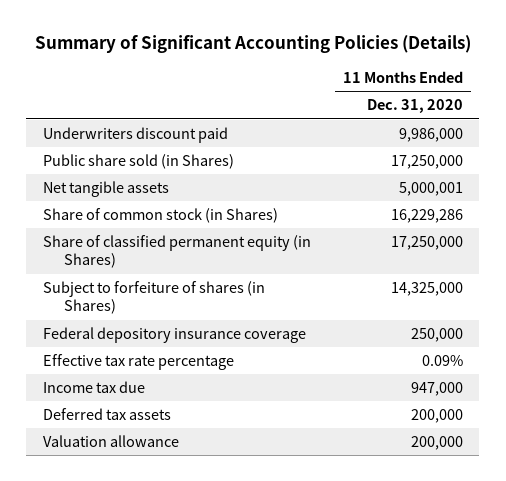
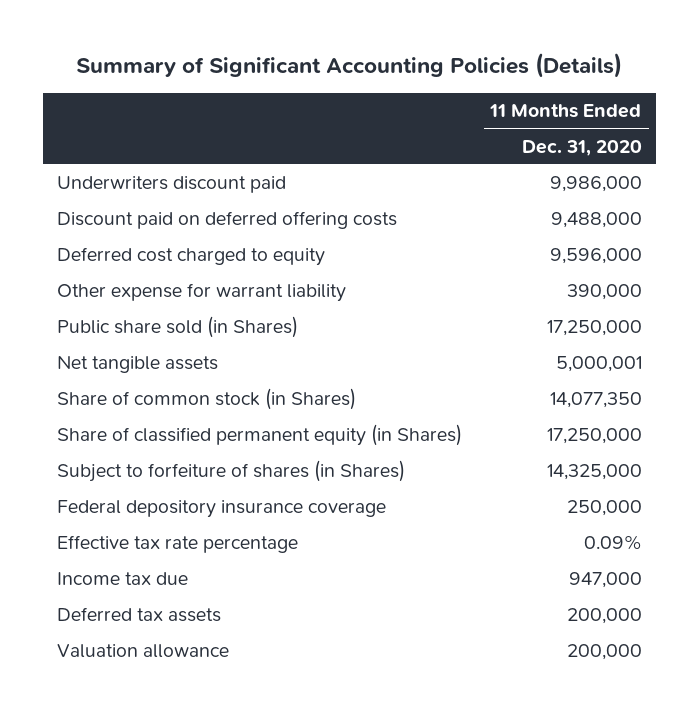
none -> [57,211,398,230] Discount paid on deferred offering costs
none -> [57,247,326,267] Deferred cost charged to equity
none -> [57,283,347,303] Other expense for warrant liability
[390,209,463,224] 16,229,286 -> [549,392,642,409] 14,077,350

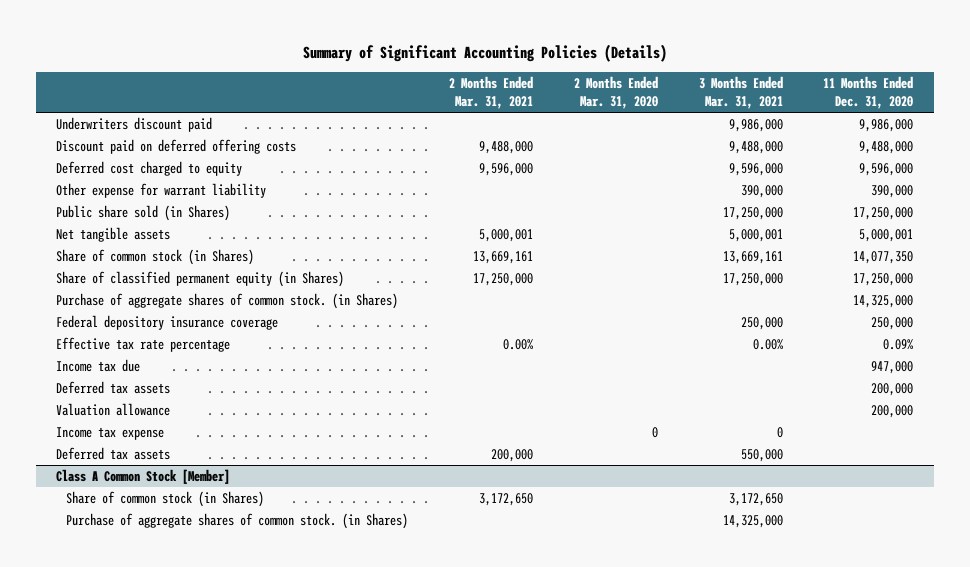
none -> [449,75,534,110] 2 Months Ended Mar. 31, 2021
none -> [573,75,658,110] 2 Months Ended Mar. 31, 2020
none -> [698,75,783,110] 3 Months Ended Mar. 31, 2021
[57,460,406,483] Subject to forfeiture of shares (in Shares) -> [56,292,399,309] Purchase of aggregate shares of common stock. (in Shares)
none -> [56,426,165,440] Income tax expense
none -> [56,446,171,460] Deferred tax assets
none -> [56,468,231,484] Class A Common Stock [Member]
none -> [66,490,265,507] Share of common stock (in Shares)
none -> [66,512,409,529] Purchase of aggregate shares of common stock. (in Shares)

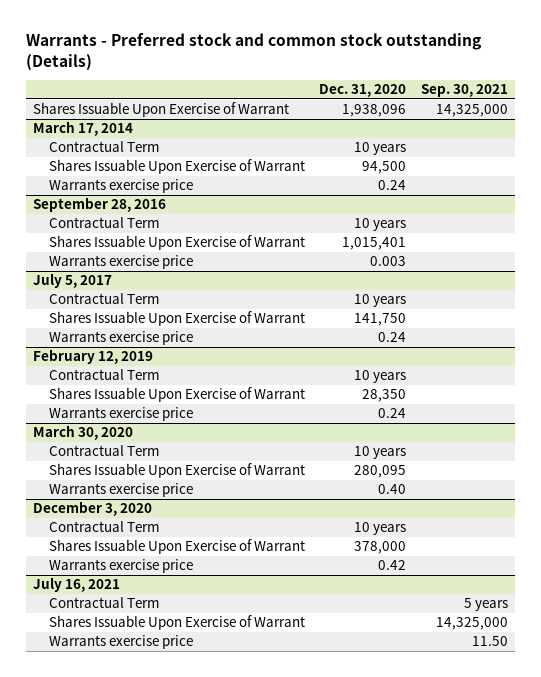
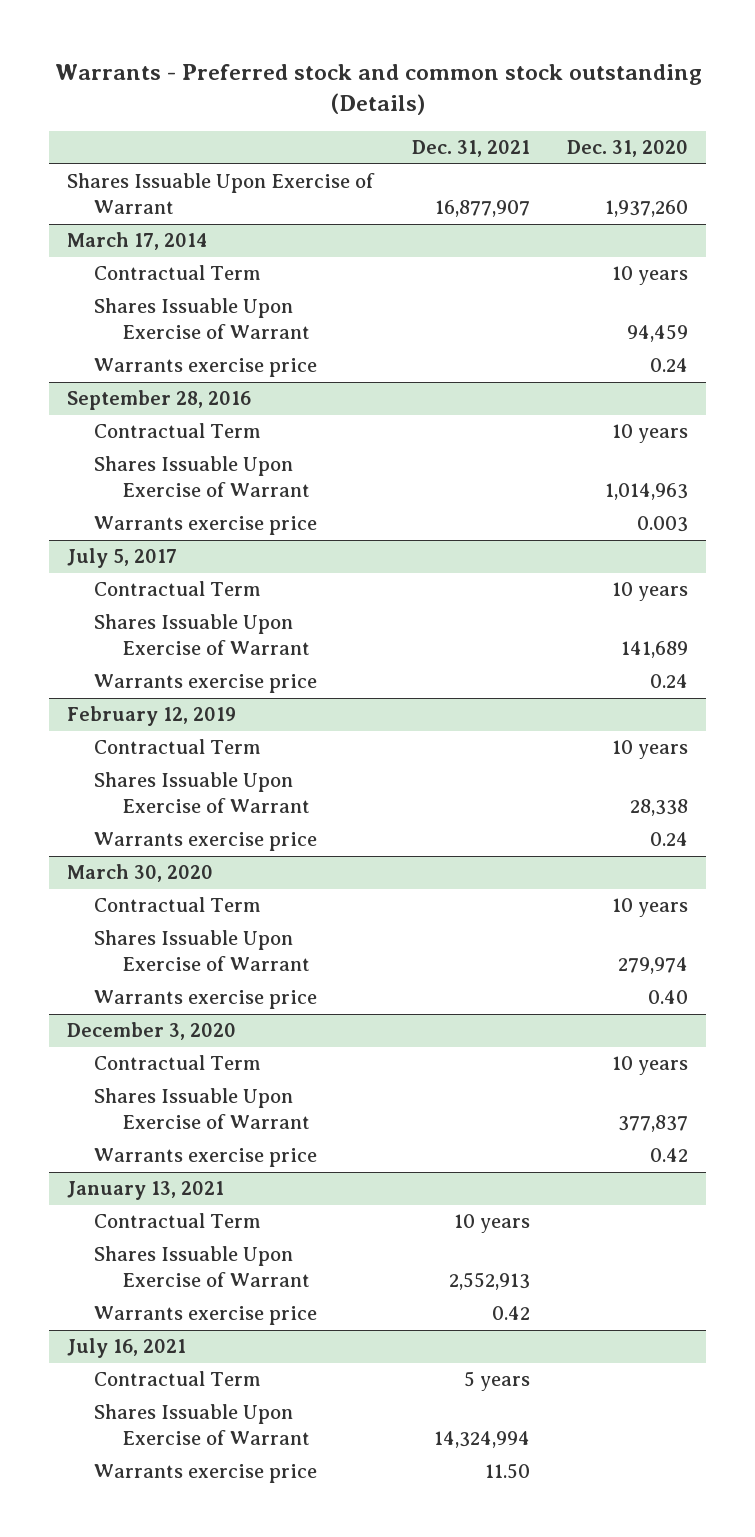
[420,84,508,98] Sep. 30, 2021 -> none
none -> [411,140,530,158] Dec. 31, 2021
[342,104,407,118] 1,938,096 -> [604,200,688,218] 1,937,260
[362,161,407,175] 94,500 -> [626,324,688,343] 94,459
[342,237,407,251] 1,015,401 -> [604,483,688,501] 1,014,963
[354,313,407,327] 141,750 -> [620,641,688,659] 141,689
[362,389,407,403] 28,350 -> [629,799,688,817] 28,338
[354,465,407,479] 280,095 -> [617,957,688,975] 279,974
[354,541,407,555] 378,000 -> [617,1115,688,1133] 377,837
none -> [67,1181,225,1201] January 13, 2021
none -> [94,1213,262,1229] Contractual Term
none -> [94,1246,310,1288] Shares Issuable Upon Exercise of Warrant
none -> [94,1306,318,1326] Warrants exercise price

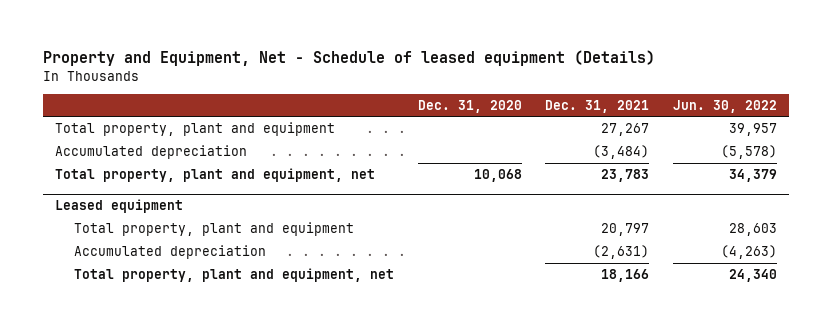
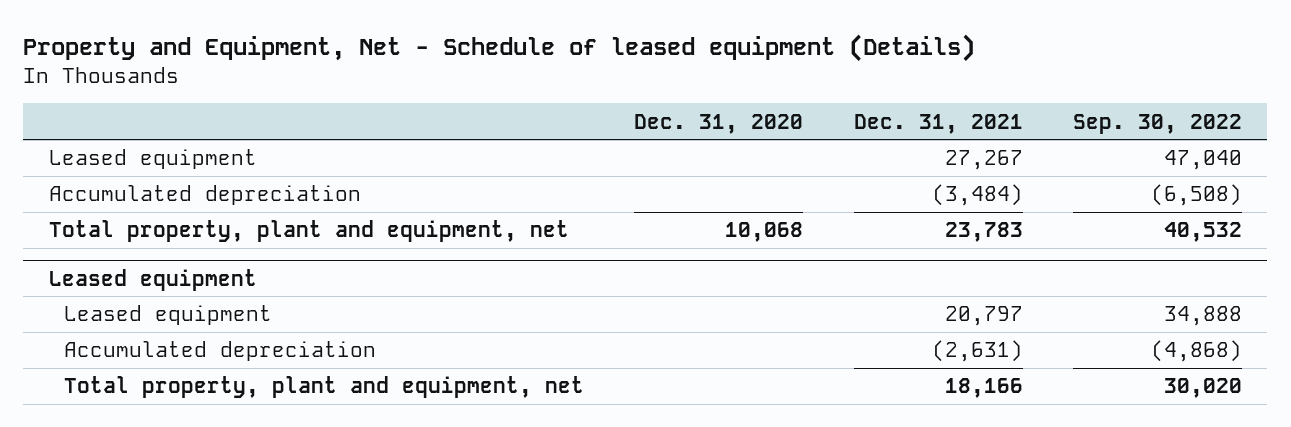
[673,99,778,113] Jun. 30, 2022 -> none
none -> [1072,113,1242,134] Sep. 30, 2022
[54,122,335,137] Total property, plant and equipment -> [48,149,257,170] Leased equipment
[73,222,354,237] Total property, plant and equipment -> [63,305,272,326] Leased equipment

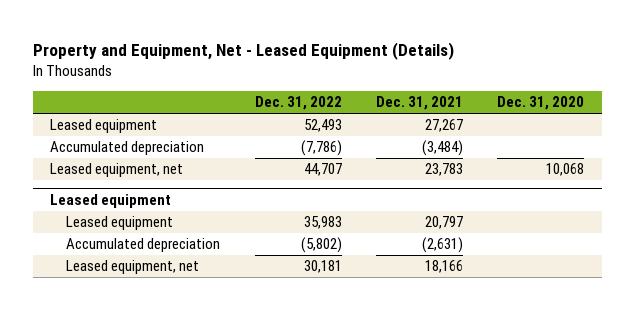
[23,34,976,63] Property and Equipment, Net - Schedule of leased equipment (Details) -> [33,42,455,61] Property and Equipment, Net - Leased Equipment (Details)
[1072,113,1242,134] Sep. 30, 2022 -> none
none -> [254,96,342,111] Dec. 31, 2022
[48,220,569,243] Total property, plant and equipment, net -> [50,163,184,178] Leased equipment, net
[63,376,584,399] Total property, plant and equipment, net -> [66,260,200,275] Leased equipment, net

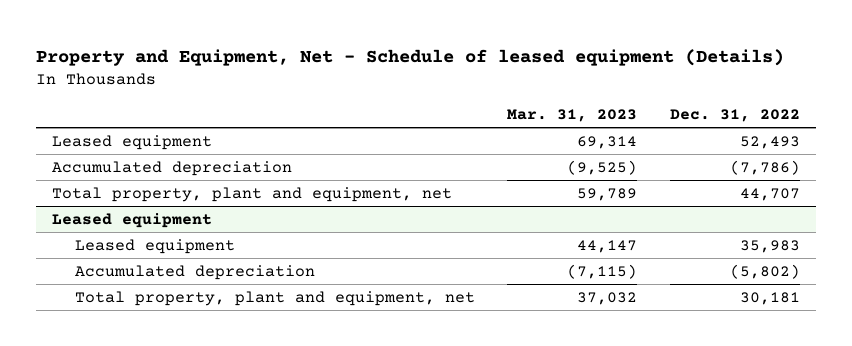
[33,42,455,61] Property and Equipment, Net - Leased Equipment (Details) -> [35,48,784,66] Property and Equipment, Net - Schedule of leased equipment (Details)
[376,96,464,111] Dec. 31, 2021 -> none
[497,96,585,111] Dec. 31, 2020 -> none
none -> [507,108,638,122] Mar. 31, 2023
[50,163,184,178] Leased equipment, net -> [51,186,452,202] Total property, plant and equipment, net
[66,260,200,275] Leased equipment, net -> [74,290,475,306] Total property, plant and equipment, net

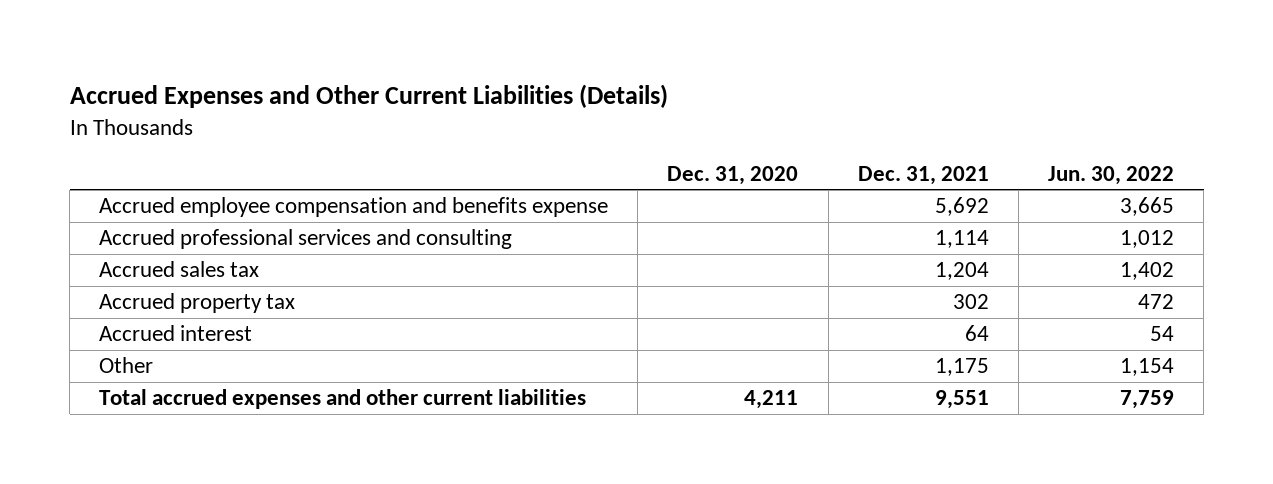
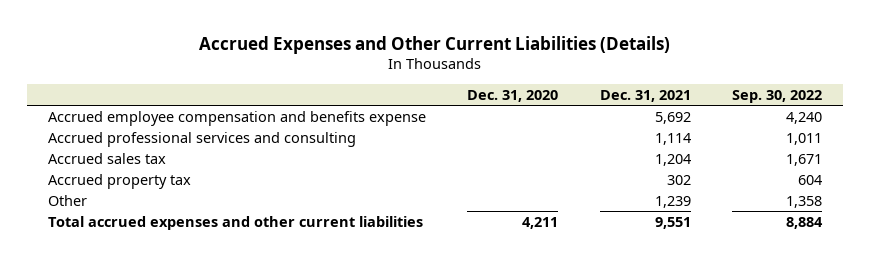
[1048,165,1175,185] Jun. 30, 2022 -> none
none -> [732,90,823,104] Sep. 30, 2022
[99,325,253,342] Accrued interest -> none
[934,358,989,377] 1,175 -> [654,195,691,208] 1,239

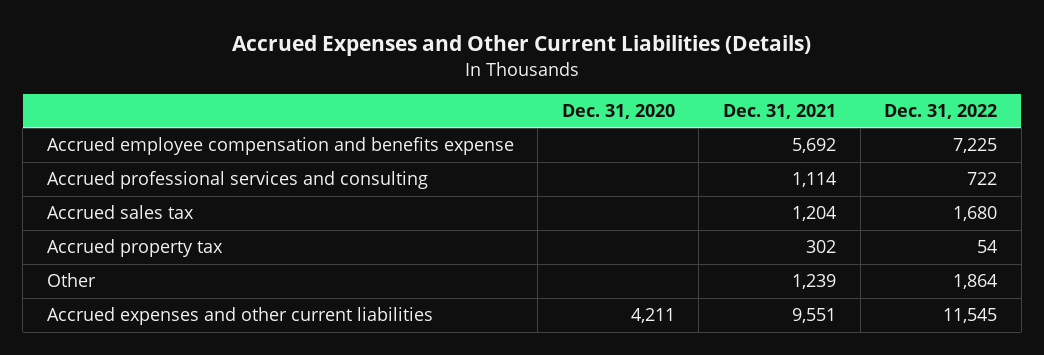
[732,90,823,104] Sep. 30, 2022 -> none
none -> [884,104,998,120] Dec. 31, 2022
[47,215,423,230] Total accrued expenses and other current liabilities -> [46,307,433,326] Accrued expenses and other current liabilities

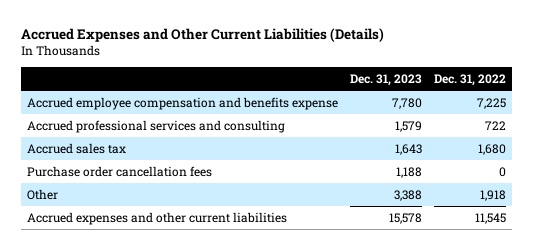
[561,104,675,120] Dec. 31, 2020 -> none
[723,104,837,120] Dec. 31, 2021 -> none
none -> [349,73,422,86] Dec. 31, 2023
[46,239,223,258] Accrued property tax -> none
none -> [26,165,212,177] Purchase order cancellation fees
[953,274,998,290] 1,864 -> [479,189,506,201] 1,918

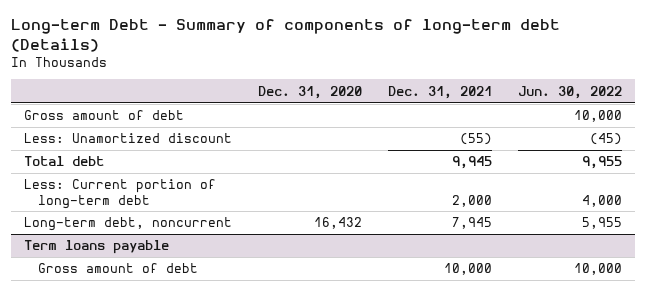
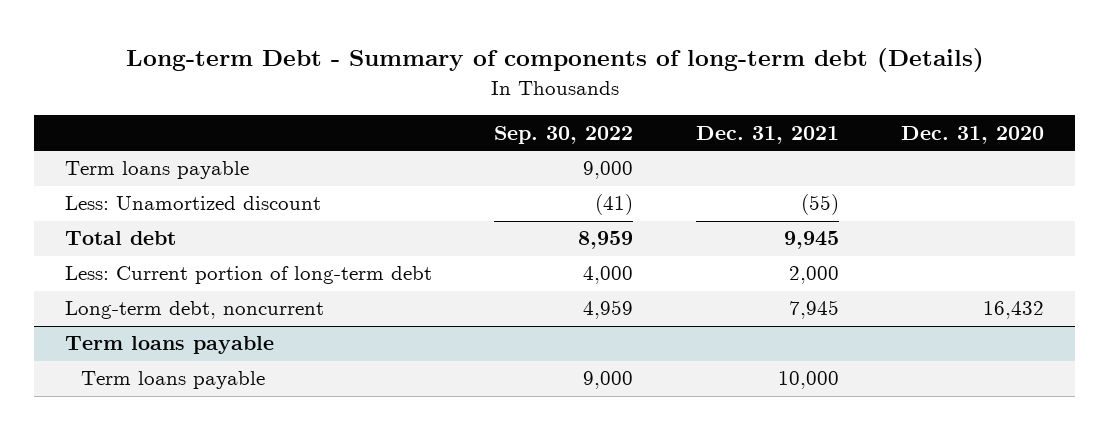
[518,85,623,99] Jun. 30, 2022 -> none
none -> [494,125,634,144] Sep. 30, 2022
[23,110,184,121] Gross amount of debt -> [65,161,250,180] Term loans payable
[37,263,198,274] Gross amount of debt -> [80,371,265,390] Term loans payable

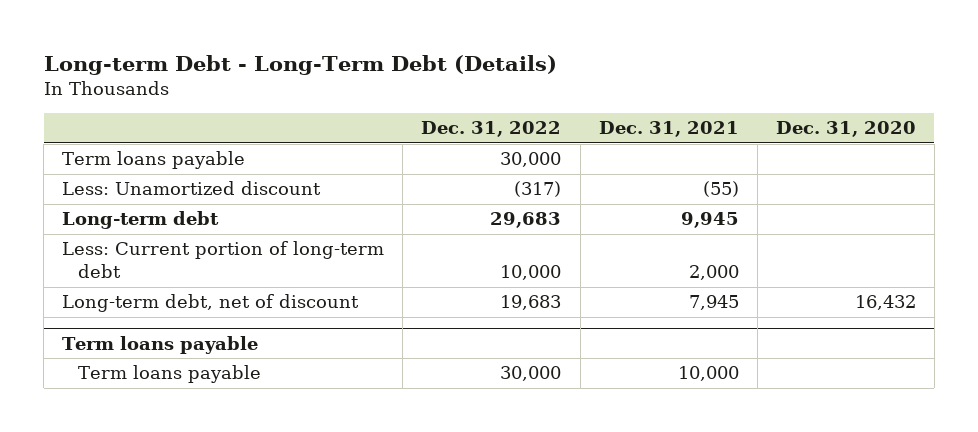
[125,48,984,73] Long-term Debt - Summary of components of long-term debt (Details) -> [43,55,557,76] Long-term Debt - Long-Term Debt (Details)
[494,125,634,144] Sep. 30, 2022 -> none
none -> [421,121,562,138] Dec. 31, 2022
[65,231,177,246] Total debt -> [62,211,220,230] Long-term debt
[65,301,325,320] Long-term debt, noncurrent -> [62,294,360,313] Long-term debt, net of discount

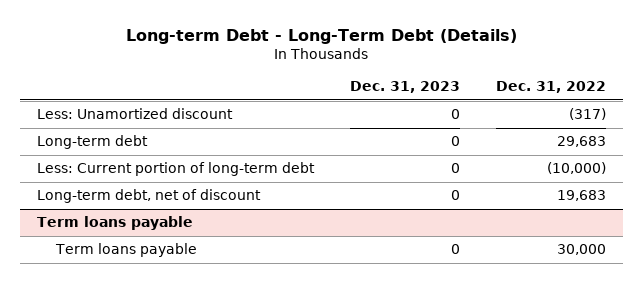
[598,121,739,138] Dec. 31, 2021 -> none
[775,121,916,138] Dec. 31, 2020 -> none
none -> [349,81,460,94] Dec. 31, 2023
[62,151,246,170] Term loans payable -> none
[500,265,562,281] 10,000 -> [546,162,606,175] (10,000)

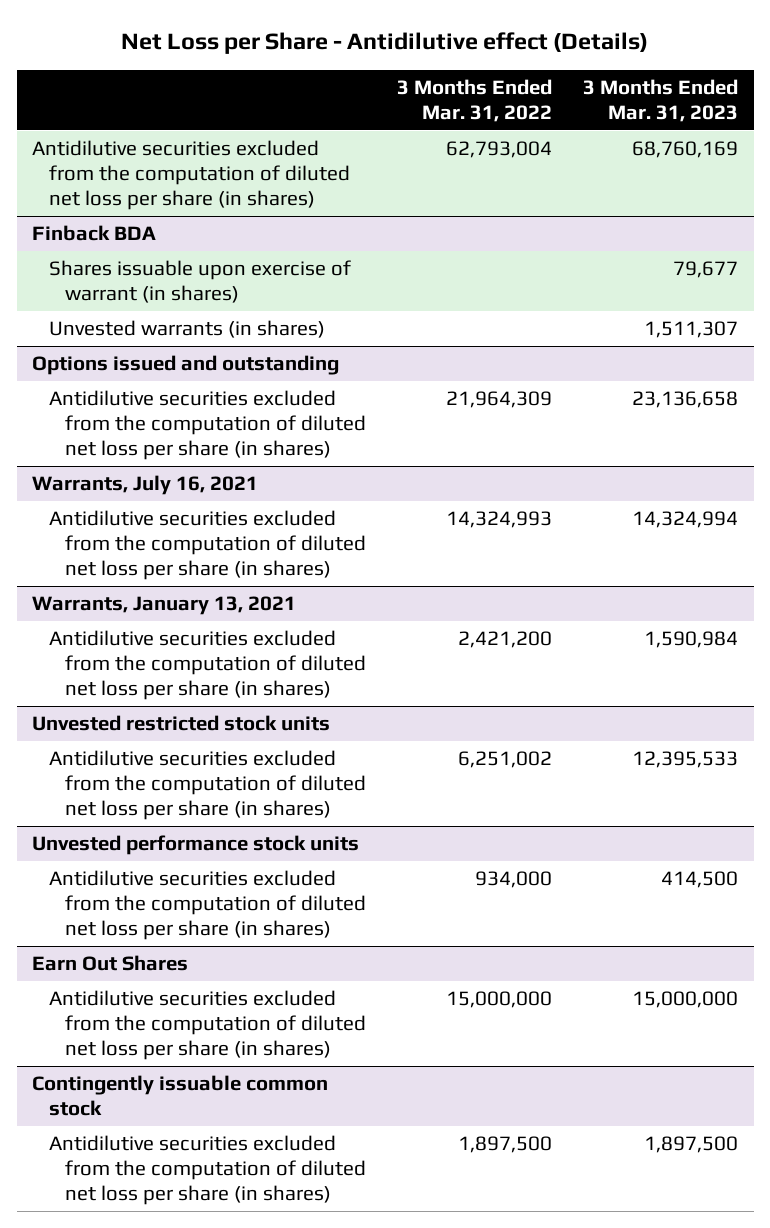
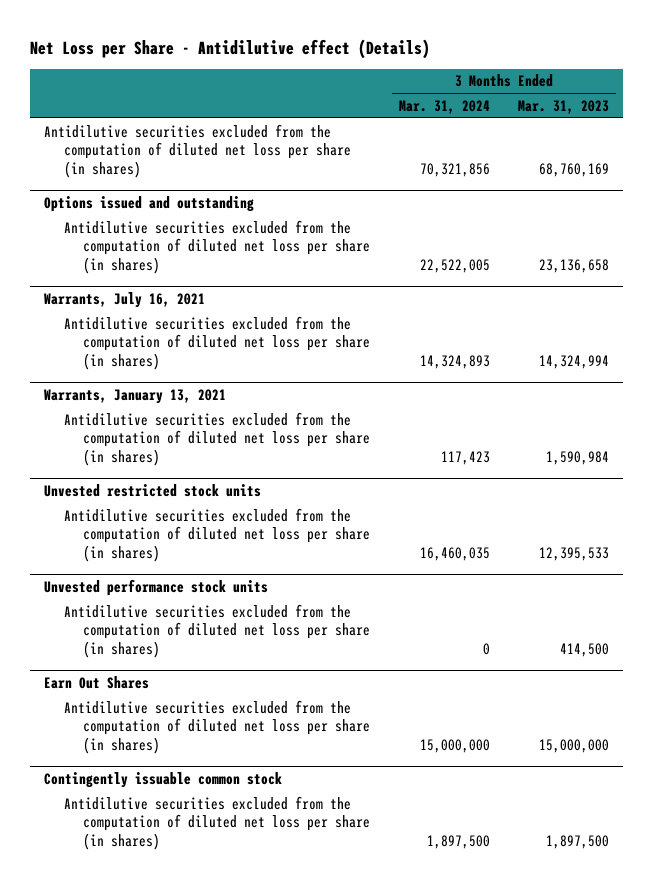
[396,78,552,122] 3 Months Ended Mar. 31, 2022 -> none
none -> [398,99,490,114] Mar. 31, 2024
[32,225,157,242] Finback BDA -> none
[48,260,351,304] Shares issuable upon exercise of warrant (in shares) -> none
[48,320,325,339] Unvested warrants (in shares) -> none

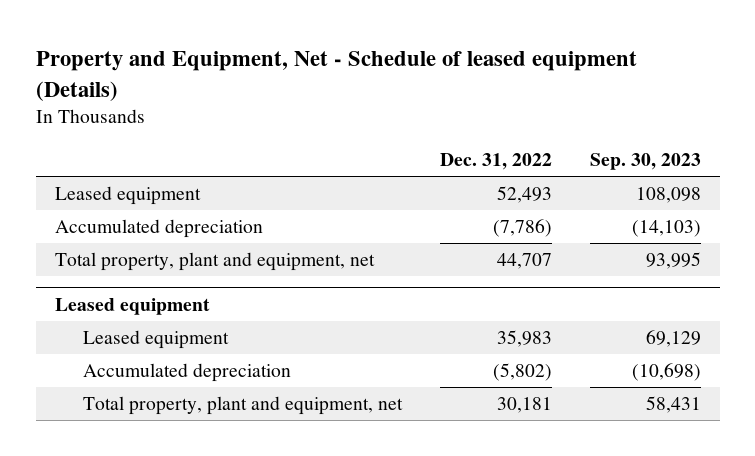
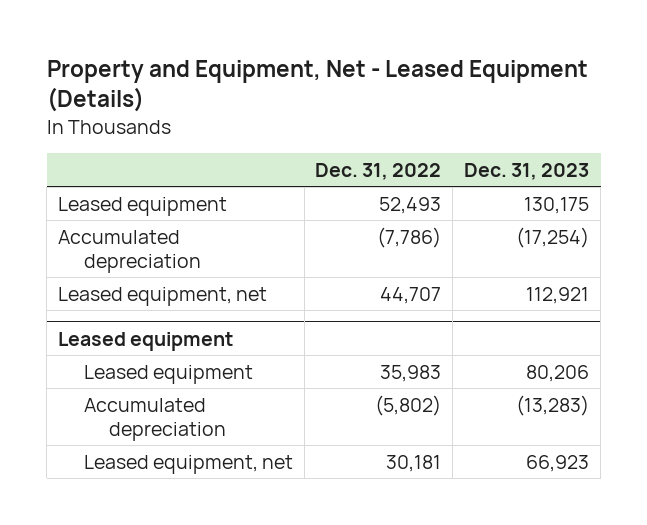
[35,51,637,101] Property and Equipment, Net - Schedule of leased equipment (Details) -> [46,60,588,113] Property and Equipment, Net - Leased Equipment (Details)
[589,153,701,171] Sep. 30, 2023 -> none
none -> [464,162,590,180] Dec. 31, 2023
[54,252,375,272] Total property, plant and equipment, net -> [58,286,268,306] Leased equipment, net
[82,396,403,416] Total property, plant and equipment, net -> [83,454,293,474] Leased equipment, net

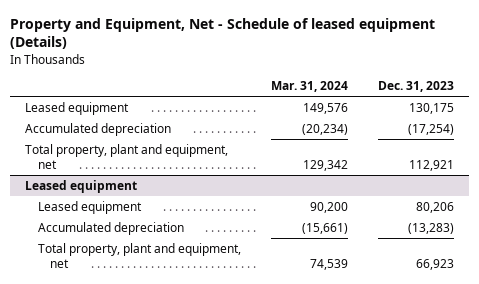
[46,60,588,113] Property and Equipment, Net - Leased Equipment (Details) -> [10,17,436,50] Property and Equipment, Net - Schedule of leased equipment (Details)
[315,162,442,180] Dec. 31, 2022 -> none
none -> [270,81,348,93] Mar. 31, 2024
[58,286,268,306] Leased equipment, net -> [25,143,229,170] Total property, plant and equipment, net
[83,454,293,474] Leased equipment, net -> [37,242,241,269] Total property, plant and equipment, net

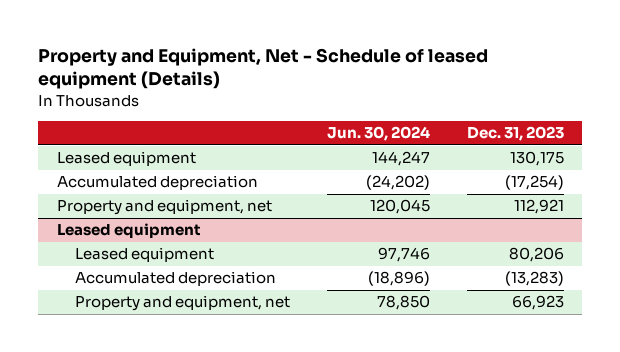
[270,81,348,93] Mar. 31, 2024 -> none
none -> [326,126,430,142] Jun. 30, 2024
[25,143,229,170] Total property, plant and equipment, net -> [56,199,272,216] Property and equipment, net
[37,242,241,269] Total property, plant and equipment, net -> [74,295,290,312] Property and equipment, net

